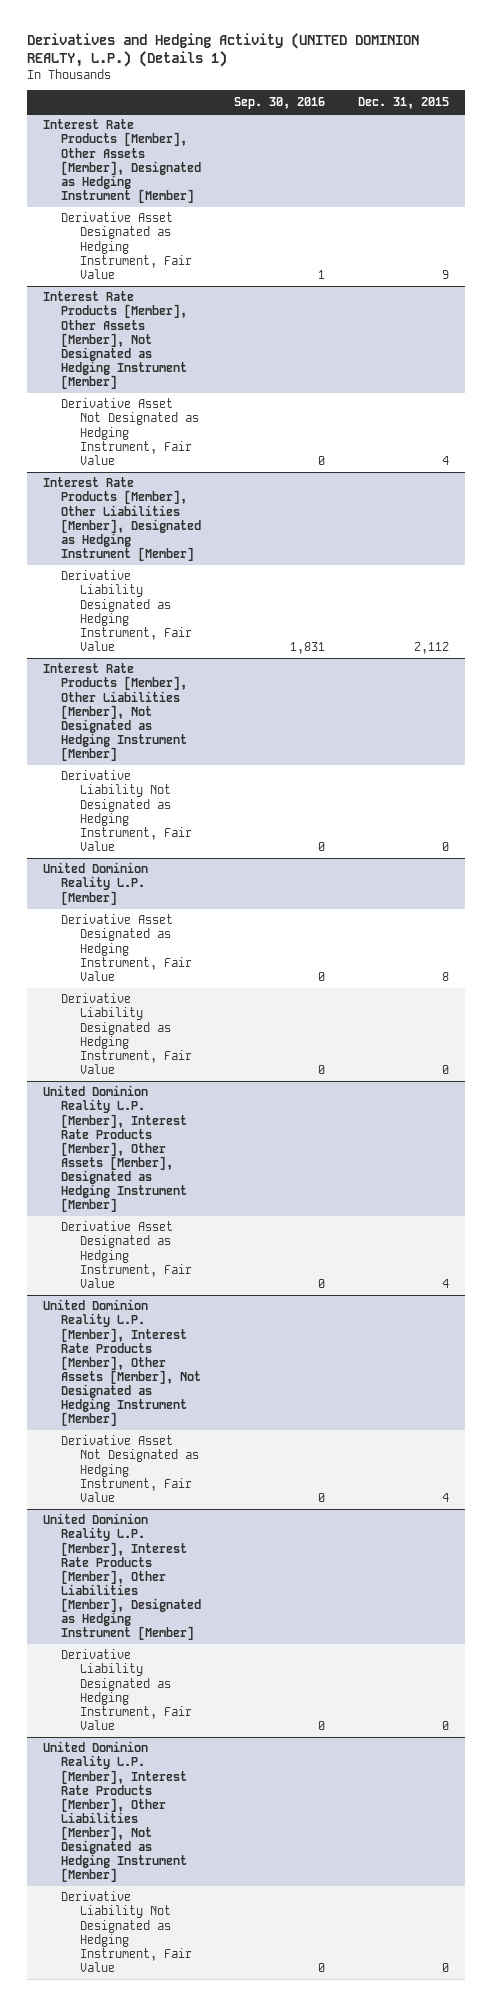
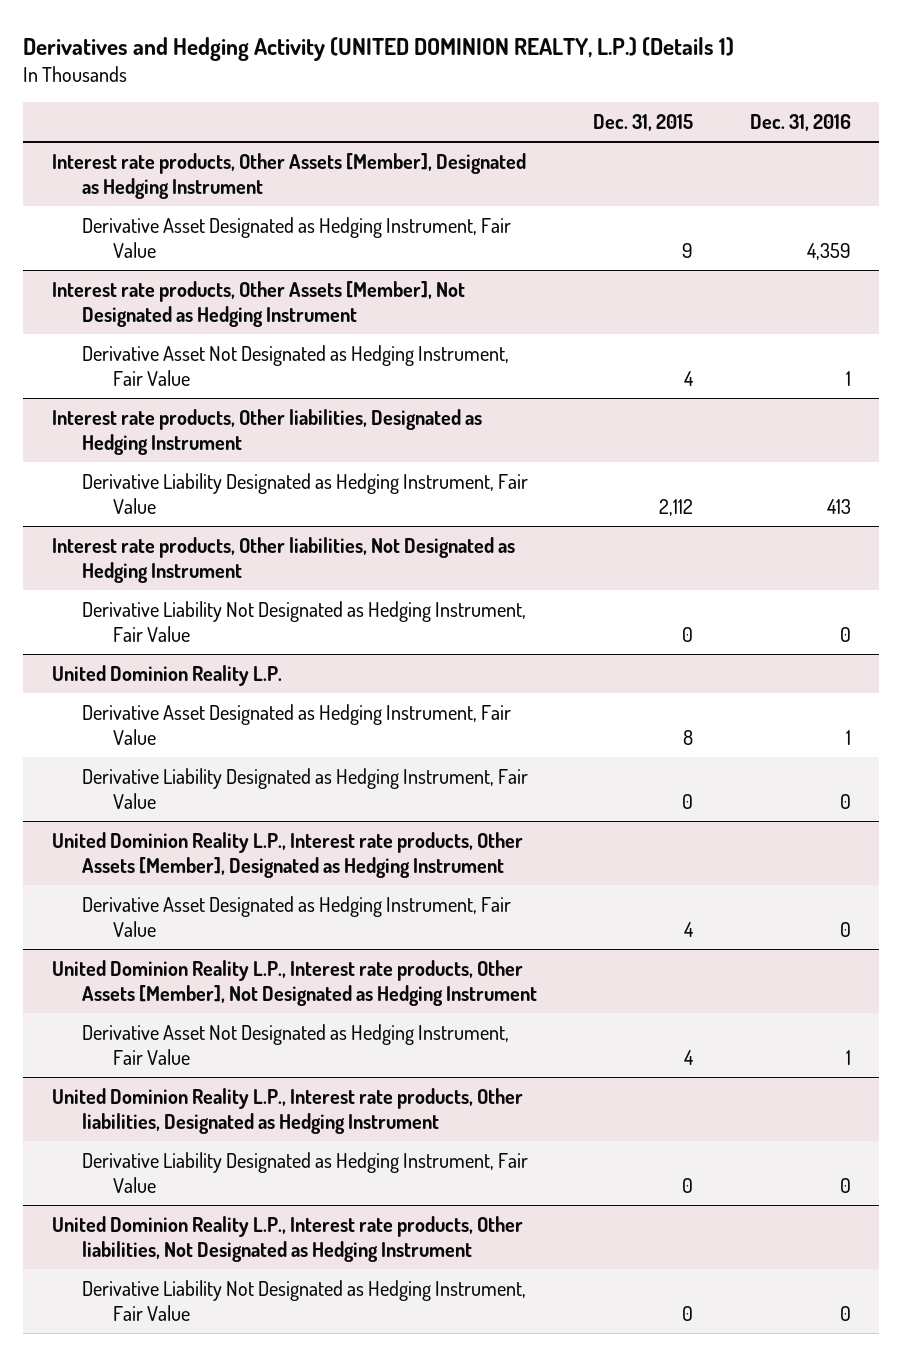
[234,96,326,109] Sep. 30, 2016 -> none
none -> [749,114,851,132] Dec. 31, 2016
[43,119,202,203] Interest Rate Products [Member], Other Assets [Member], Designated as Hedging Instrument [Member] -> [51,152,526,199] Interest rate products, Other Assets [Member], Designated as Hedging Instrument
[43,291,188,389] Interest Rate Products [Member], Other Assets [Member], Not Designated as Hedging Instrument [Member] -> [51,280,465,327] Interest rate products, Other Assets [Member], Not Designated as Hedging Instrument
[43,477,202,561] Interest Rate Products [Member], Other Liabilities [Member], Designated as Hedging Instrument [Member] -> [51,408,482,455] Interest rate products, Other liabilities, Designated as Hedging Instrument
[43,663,188,761] Interest Rate Products [Member], Other Liabilities [Member], Not Designated as Hedging Instrument [Member] -> [51,536,515,583] Interest rate products, Other liabilities, Not Designated as Hedging Instrument
[43,862,149,905] United Dominion Reality L.P. [Member] -> [51,664,282,686] United Dominion Reality L.P.
[43,1085,188,1212] United Dominion Reality L.P. [Member], Interest Rate Products [Member], Other Assets [Member], Designated as Hedging Instrument [Member] -> [51,831,523,878] United Dominion Reality L.P., Interest rate products, Other Assets [Member], Designated as Hedging Instrument
[43,1299,202,1426] United Dominion Reality L.P. [Member], Interest Rate Products [Member], Other Assets [Member], Not Designated as Hedging Instrument [Member] -> [51,959,538,1006] United Dominion Reality L.P., Interest rate products, Other Assets [Member], Not Designated as Hedging Instrument
[43,1513,202,1640] United Dominion Reality L.P. [Member], Interest Rate Products [Member], Other Liabilities [Member], Designated as Hedging Instrument [Member] -> [51,1087,523,1134] United Dominion Reality L.P., Interest rate products, Other liabilities, Designated as Hedging Instrument
[43,1741,188,1882] United Dominion Reality L.P. [Member], Interest Rate Products [Member], Other Liabilities [Member], Not Designated as Hedging Instrument [Member] -> [51,1215,523,1262] United Dominion Reality L.P., Interest rate products, Other liabilities, Not Designated as Hedging Instrument

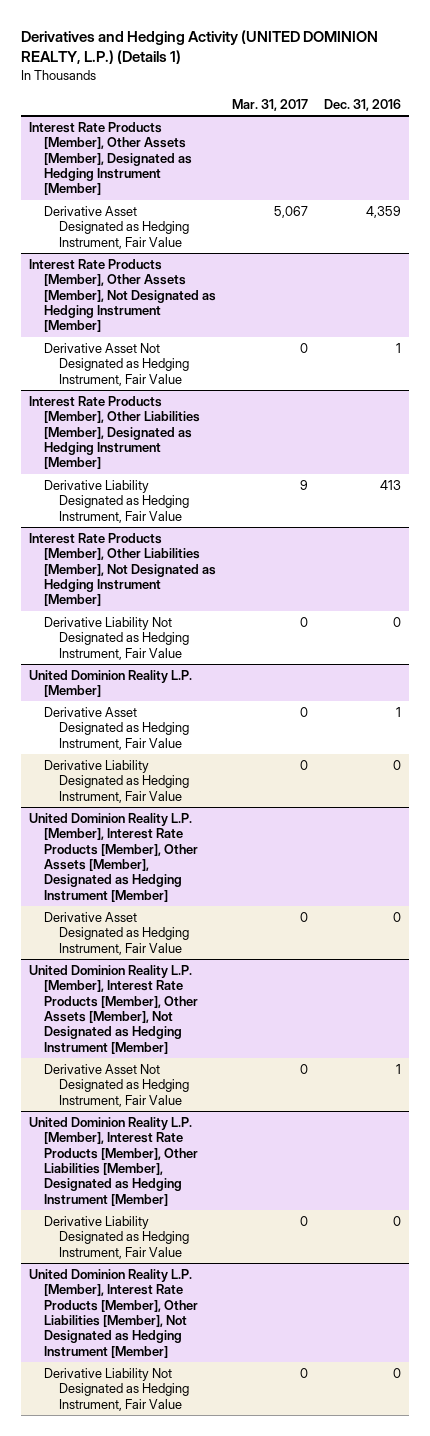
[593,114,694,132] Dec. 31, 2015 -> none
none -> [232,98,309,111] Mar. 31, 2017
[51,152,526,199] Interest rate products, Other Assets [Member], Designated as Hedging Instrument -> [29,121,193,196] Interest Rate Products [Member], Other Assets [Member], Designated as Hedging Instrument [Member]
[51,280,465,327] Interest rate products, Other Assets [Member], Not Designated as Hedging Instrument -> [29,258,217,333] Interest Rate Products [Member], Other Assets [Member], Not Designated as Hedging Instrument [Member]
[51,408,482,455] Interest rate products, Other liabilities, Designated as Hedging Instrument -> [29,395,201,470] Interest Rate Products [Member], Other Liabilities [Member], Designated as Hedging Instrument [Member]
[51,536,515,583] Interest rate products, Other liabilities, Not Designated as Hedging Instrument -> [29,532,217,607] Interest Rate Products [Member], Other Liabilities [Member], Not Designated as Hedging Instrument [Member]
[51,664,282,686] United Dominion Reality L.P. -> [29,669,193,698] United Dominion Reality L.P. [Member]
[51,831,523,878] United Dominion Reality L.P., Interest rate products, Other Assets [Member], Designated as Hedging Instrument -> [29,812,199,902] United Dominion Reality L.P. [Member], Interest Rate Products [Member], Other Assets [Member], Designated as Hedging Instrument [Member]
[51,959,538,1006] United Dominion Reality L.P., Interest rate products, Other Assets [Member], Not Designated as Hedging Instrument -> [29,964,199,1054] United Dominion Reality L.P. [Member], Interest Rate Products [Member], Other Assets [Member], Not Designated as Hedging Instrument [Member]
[51,1087,523,1134] United Dominion Reality L.P., Interest rate products, Other liabilities, Designated as Hedging Instrument -> [29,1116,199,1206] United Dominion Reality L.P. [Member], Interest Rate Products [Member], Other Liabilities [Member], Designated as Hedging Instrument [Member]
[51,1215,523,1262] United Dominion Reality L.P., Interest rate products, Other liabilities, Not Designated as Hedging Instrument -> [29,1268,199,1358] United Dominion Reality L.P. [Member], Interest Rate Products [Member], Other Liabilities [Member], Not Designated as Hedging Instrument [Member]

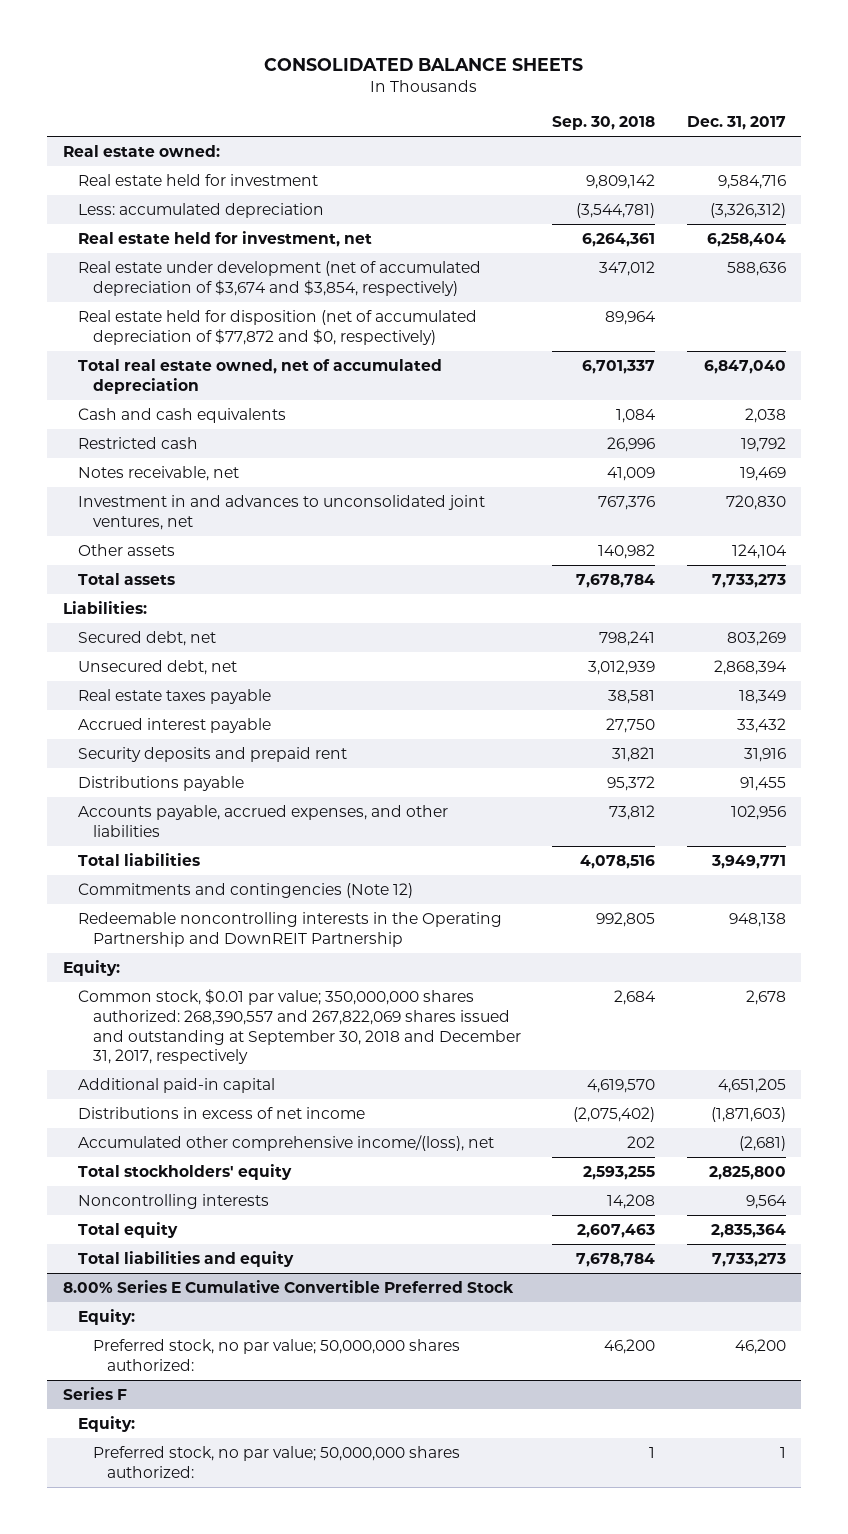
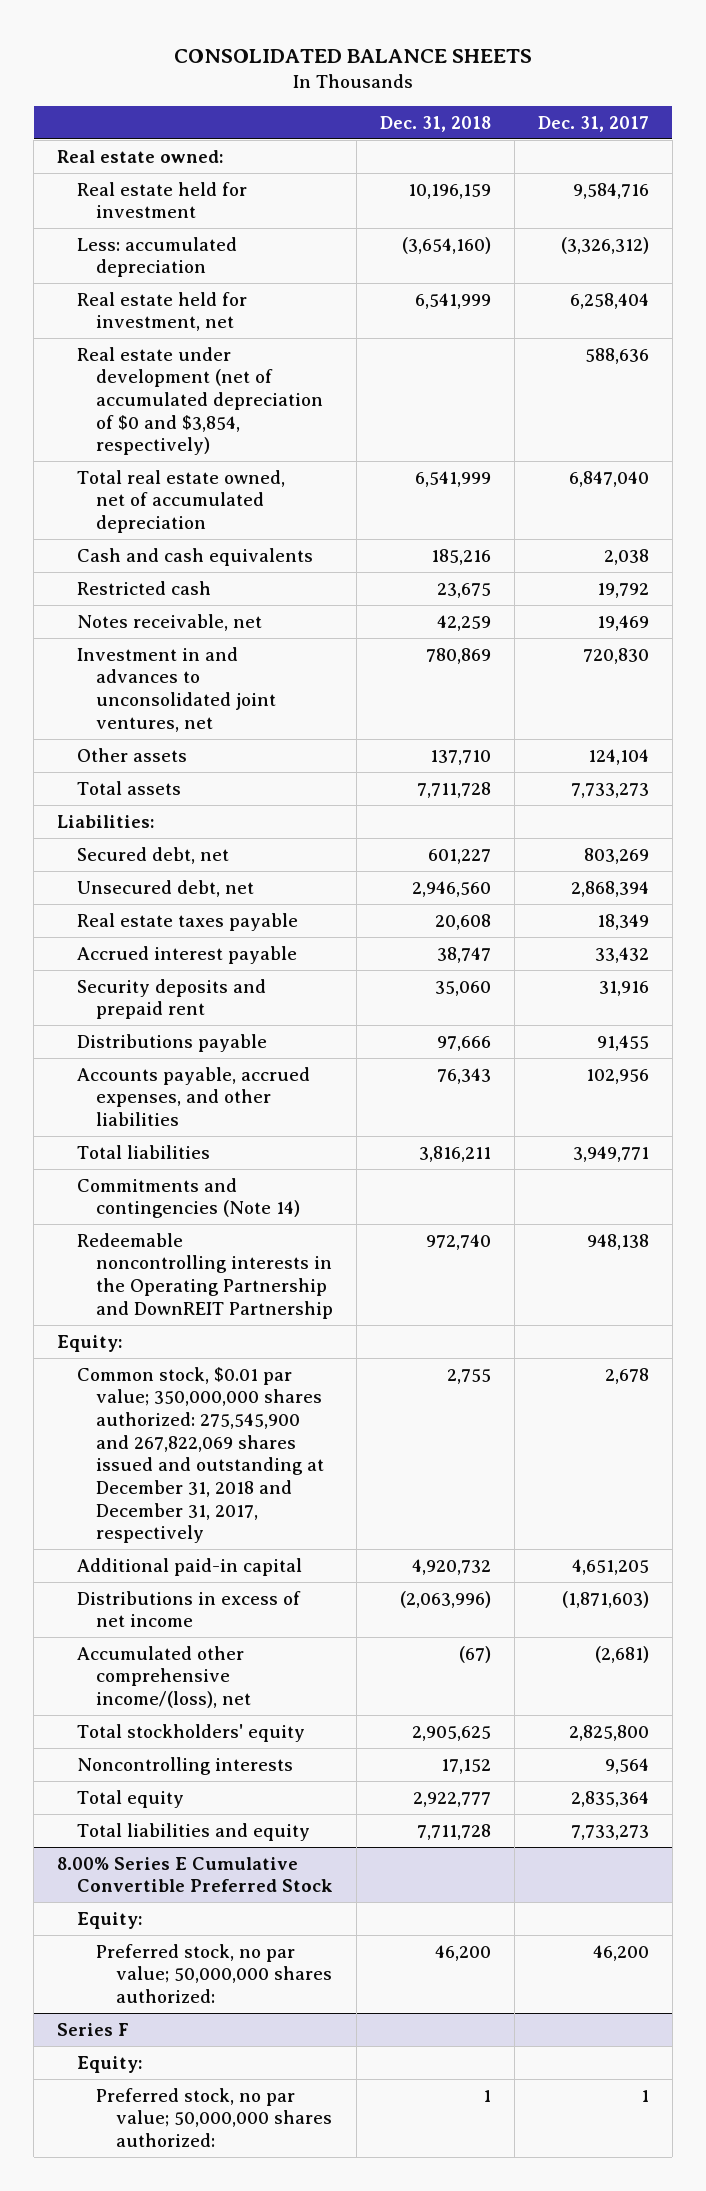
[552,116,656,131] Sep. 30, 2018 -> none
none -> [380,115,492,132] Dec. 31, 2018
[77,309,477,345] Real estate held for disposition (net of accumulated depreciation of $77,872 and $0, respectively) -> none
[77,260,481,296] Real estate under development (net of accumulated depreciation of $3,674 and $3,854, respectively) -> [76,346,324,456] Real estate under development (net of accumulated depreciation of $0 and $3,854, respectively)
[77,882,413,898] Commitments and contingencies (Note 12) -> [76,1177,301,1219] Commitments and contingencies (Note 14)
[77,988,521,1065] Common stock, $0.01 par value; 350,000,000 shares authorized: 268,390,557 and 267,822,069 shares issued and outstanding at September 30, 2018 and December 31, 2017, respectively -> [76,1366,325,1544] Common stock, $0.01 par value; 350,000,000 shares authorized: 275,545,900 and 267,822,069 shares issued and outstanding at December 31, 2018 and December 31, 2017, respectively

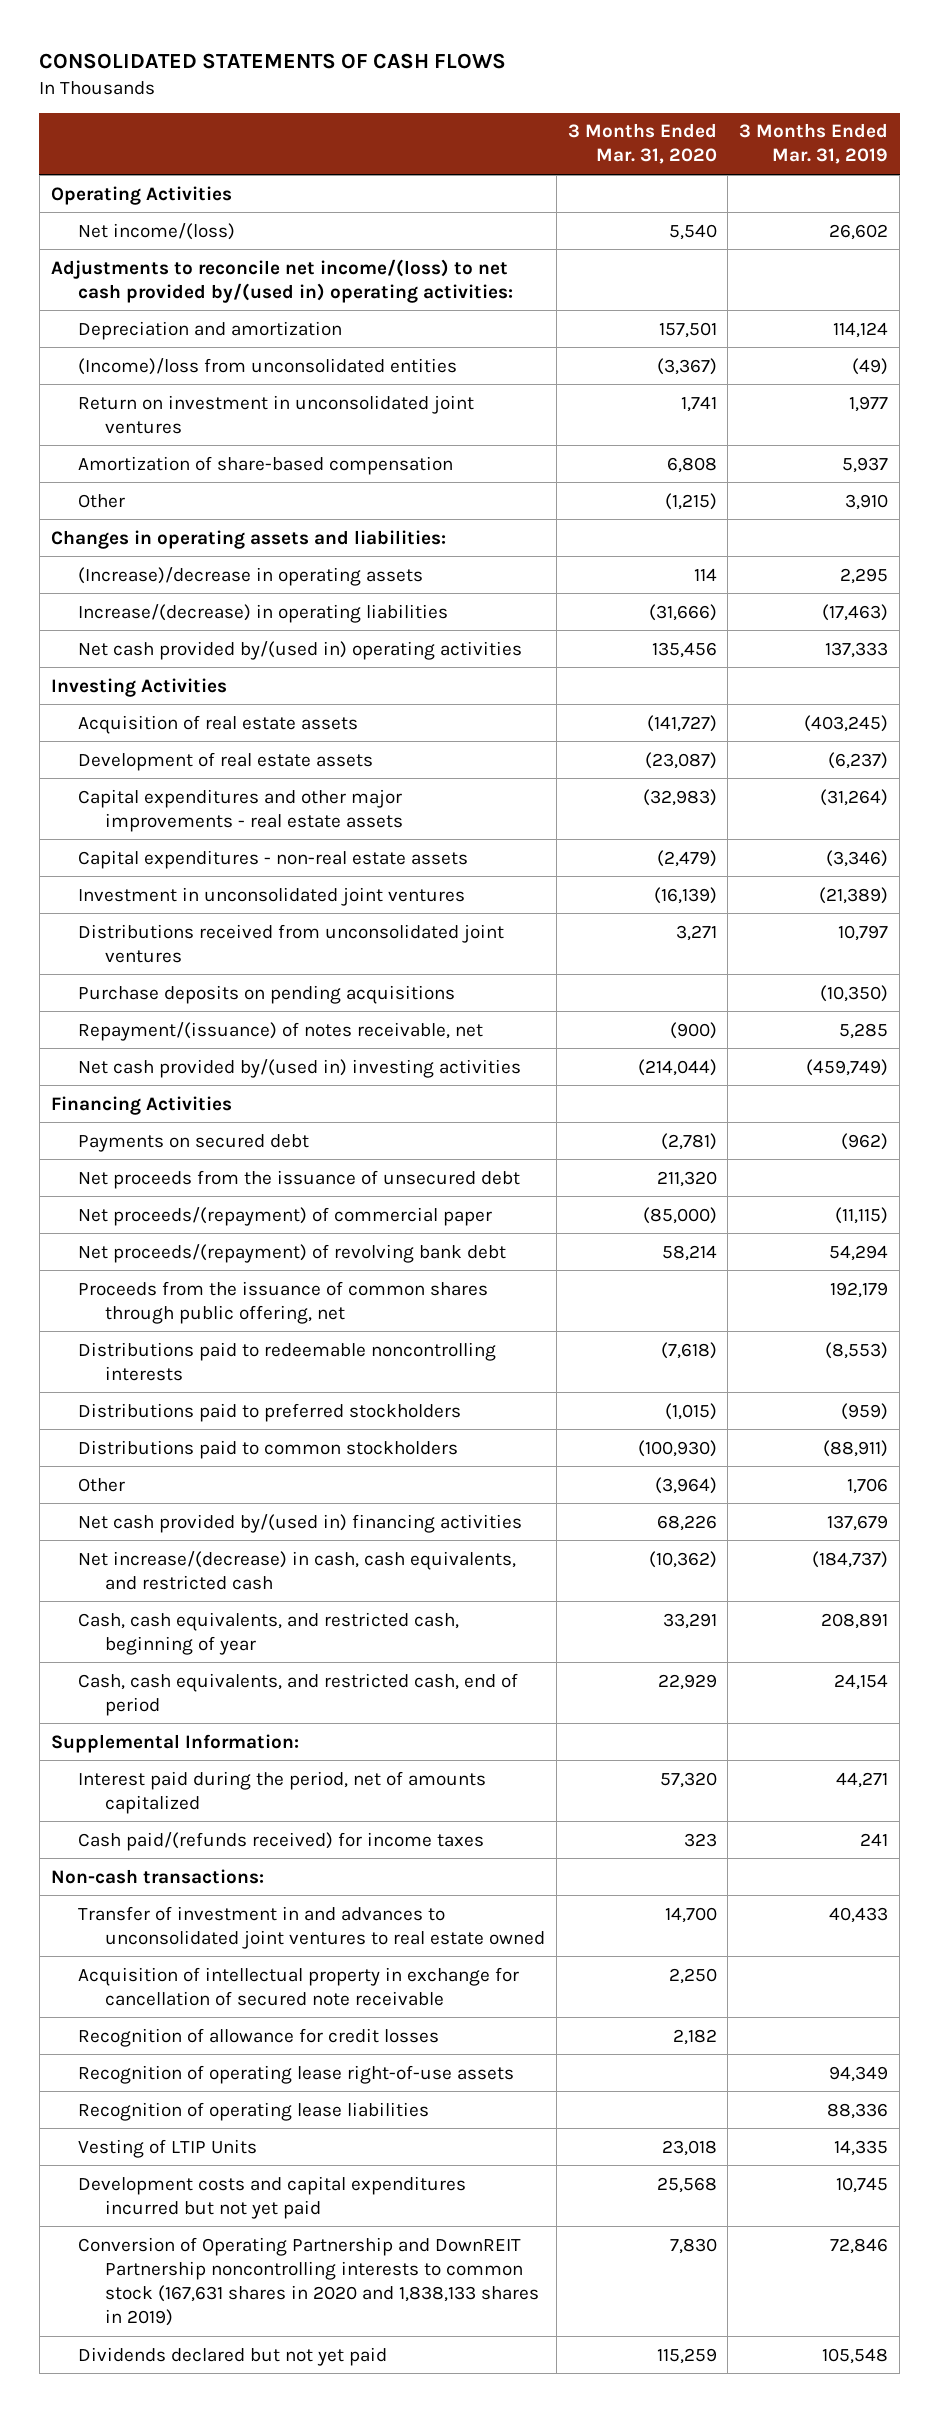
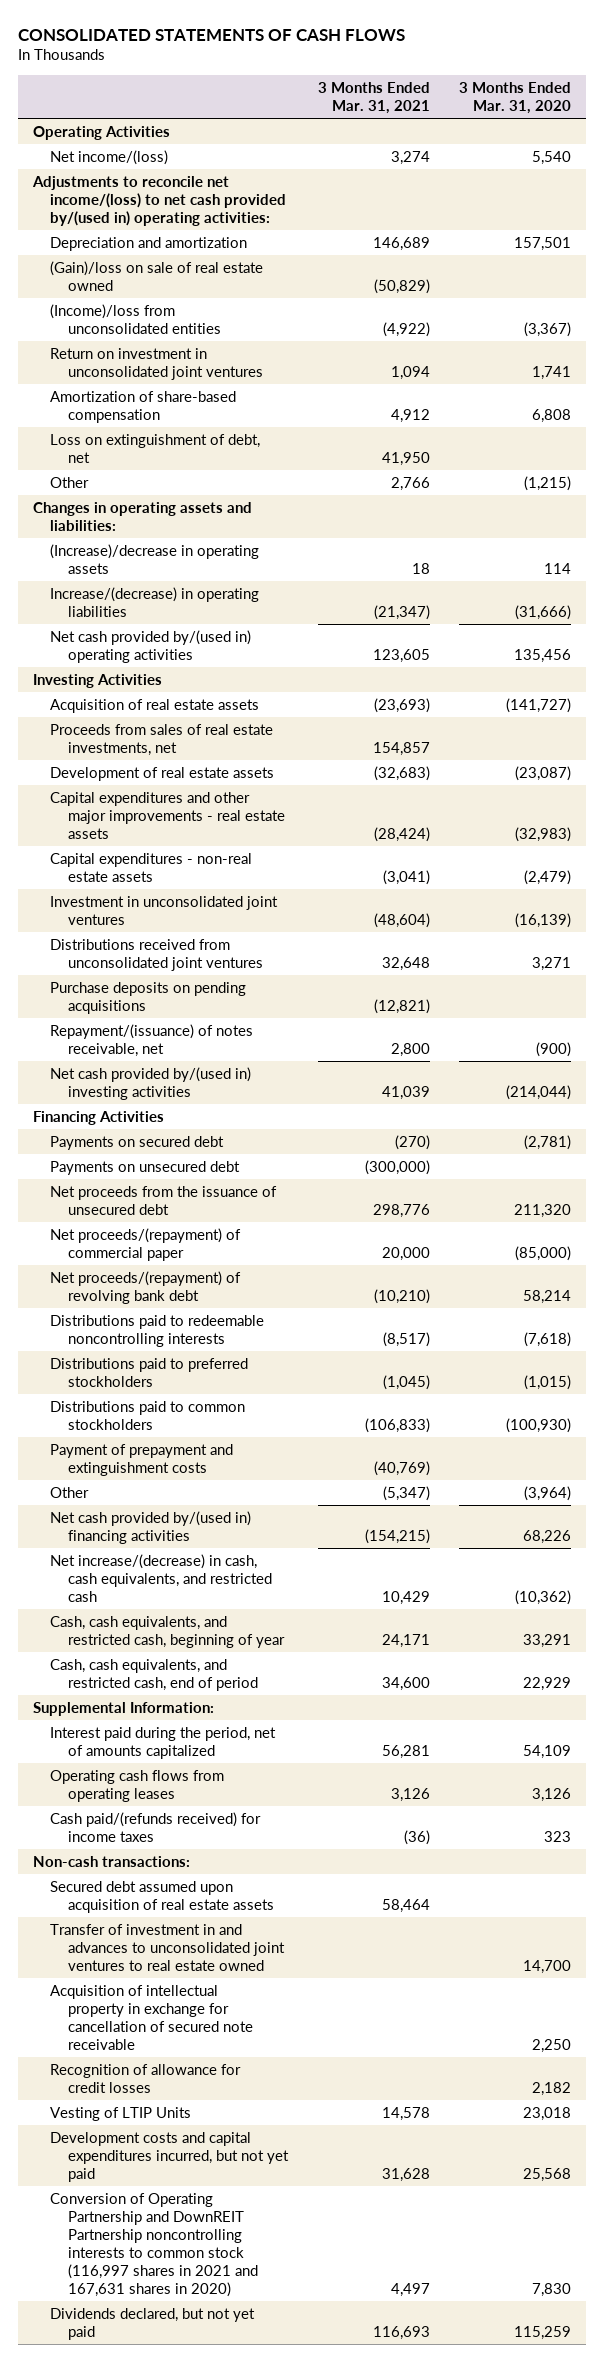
[739,123,889,165] 3 Months Ended Mar. 31, 2019 -> none
none -> [317,81,430,114] 3 Months Ended Mar. 31, 2021
none -> [50,260,264,291] (Gain)/loss on sale of real estate owned
none -> [50,433,261,463] Loss on extinguishment of debt, net
none -> [50,723,274,756] Proceeds from sales of real estate investments, net
none -> [50,1160,241,1175] Payments on unsecured debt
[77,1280,488,1324] Proceeds from the issuance of common shares through public offering, net -> none
none -> [50,1443,234,1476] Payment of prepayment and extinguishment costs
[659,1771,717,1788] 57,320 -> [523,1744,572,1759] 54,109
none -> [50,1769,225,1802] Operating cash flows from operating leases
none -> [50,1880,275,1913] Secured debt assumed upon acquisition of real estate assets
[77,2064,514,2084] Recognition of operating lease right-of-use assets -> none
[77,2101,429,2121] Recognition of operating lease liabilities -> none
[77,2175,466,2219] Development costs and capital expenditures incurred but not yet paid -> [50,2131,290,2182] Development costs and capital expenditures incurred, but not yet paid
[77,2236,539,2327] Conversion of Operating Partnership and DownREIT Partnership noncontrolling interests to common stock (167,631 shares in 2020 and 1,838,133 shares in 2019) -> [50,2192,259,2297] Conversion of Operating Partnership and DownREIT Partnership noncontrolling interests to common stock (116,997 shares in 2021 and 167,631 shares in 2020)
[77,2346,387,2366] Dividends declared but not yet paid -> [50,2307,256,2340] Dividends declared, but not yet paid

